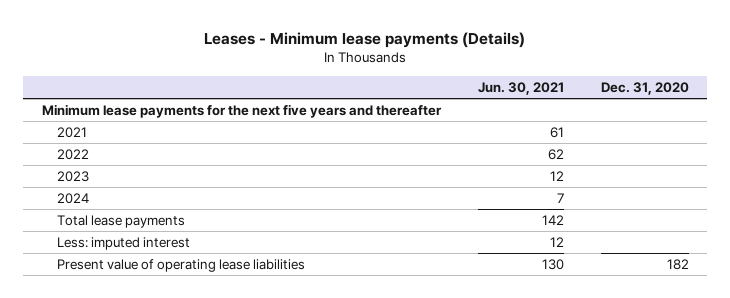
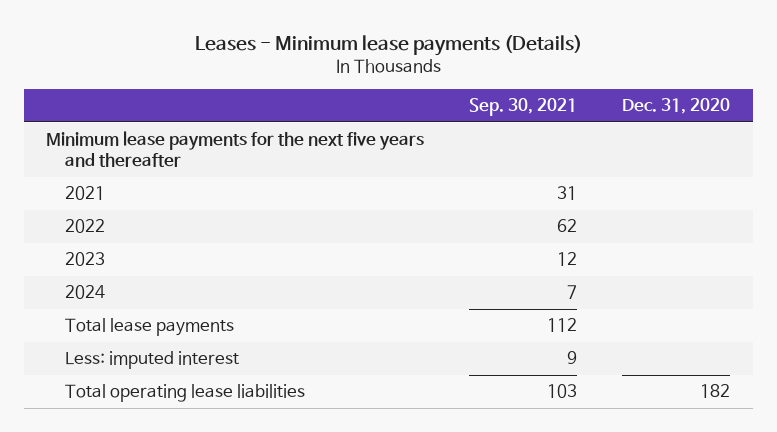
[477,81,564,95] Jun. 30, 2021 -> none
none -> [469,98,578,117] Sep. 30, 2021
[56,258,305,272] Present value of operating lease liabilities -> [64,384,305,403] Total operating lease liabilities

